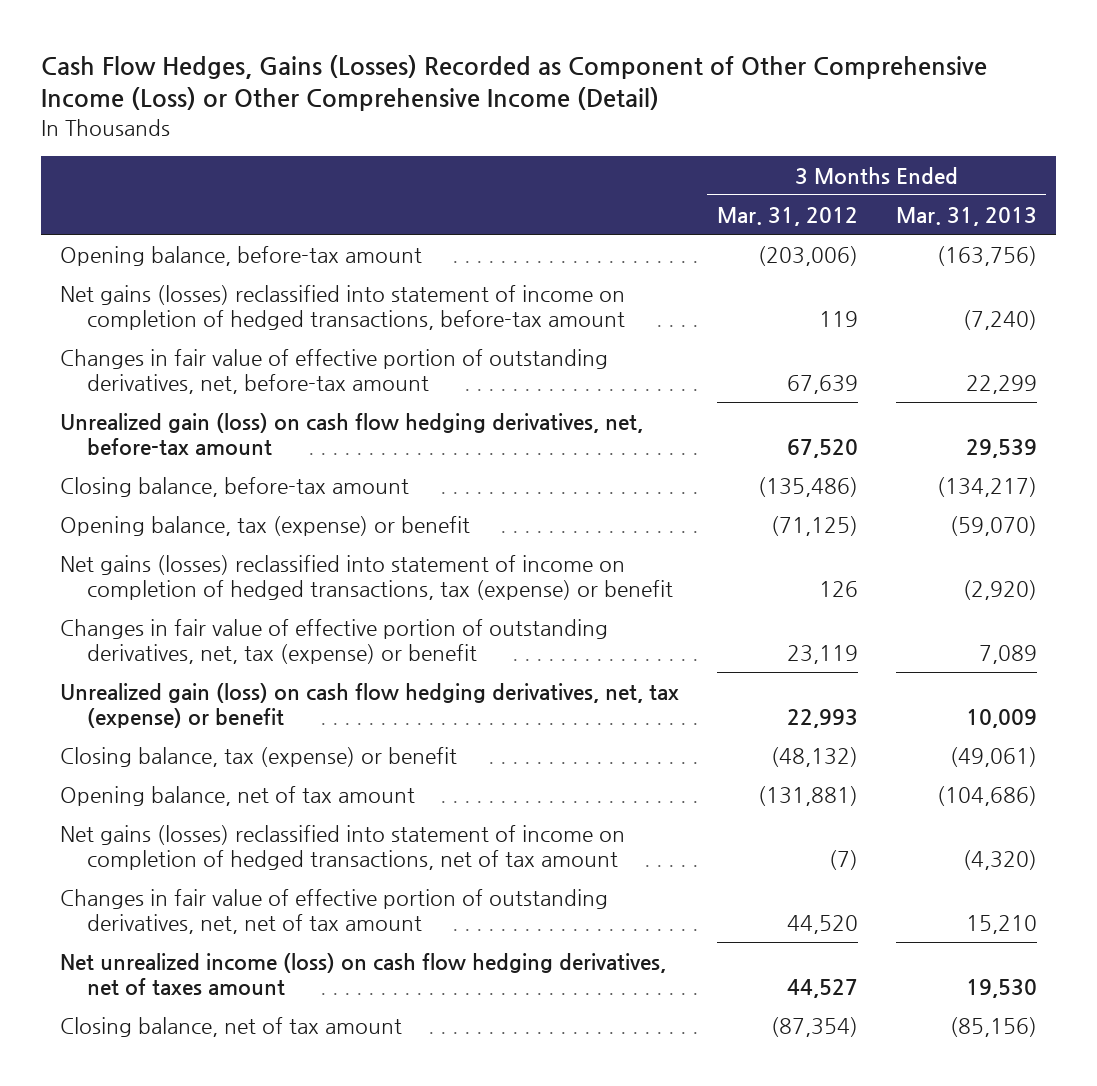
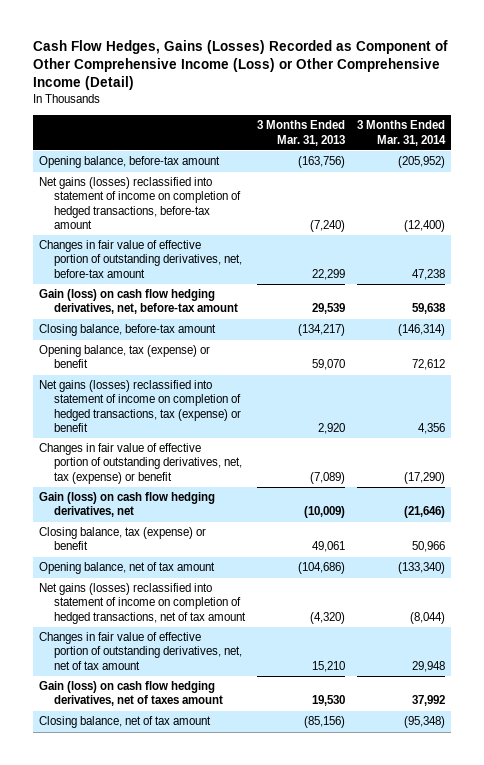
[716,206,858,226] Mar. 31, 2012 -> none
none -> [356,120,446,146] 3 Months Ended Mar. 31, 2014
[60,412,644,455] Unrealized gain (loss) on cash flow hedging derivatives, net, before-tax amount -> [38,289,238,315] Gain (loss) on cash flow hedging derivatives, net, before-tax amount
[949,515,1037,536] (59,070) -> [311,359,345,371] 59,070
[962,579,1037,600] (2,920) -> [317,422,345,434] 2,920
[978,644,1037,664] 7,089 -> [309,471,345,484] (7,089)
[60,682,680,728] Unrealized gain (loss) on cash flow hedging derivatives, net, tax (expense) or benefit -> [38,492,215,518] Gain (loss) on cash flow hedging derivatives, net
[965,708,1037,728] 10,009 -> [303,506,345,519] (10,009)
[949,746,1037,767] (49,061) -> [311,541,345,553] 49,061
[60,952,667,995] Net unrealized income (loss) on cash flow hedging derivatives, net of taxes amount -> [38,681,223,707] Gain (loss) on cash flow hedging derivatives, net of taxes amount

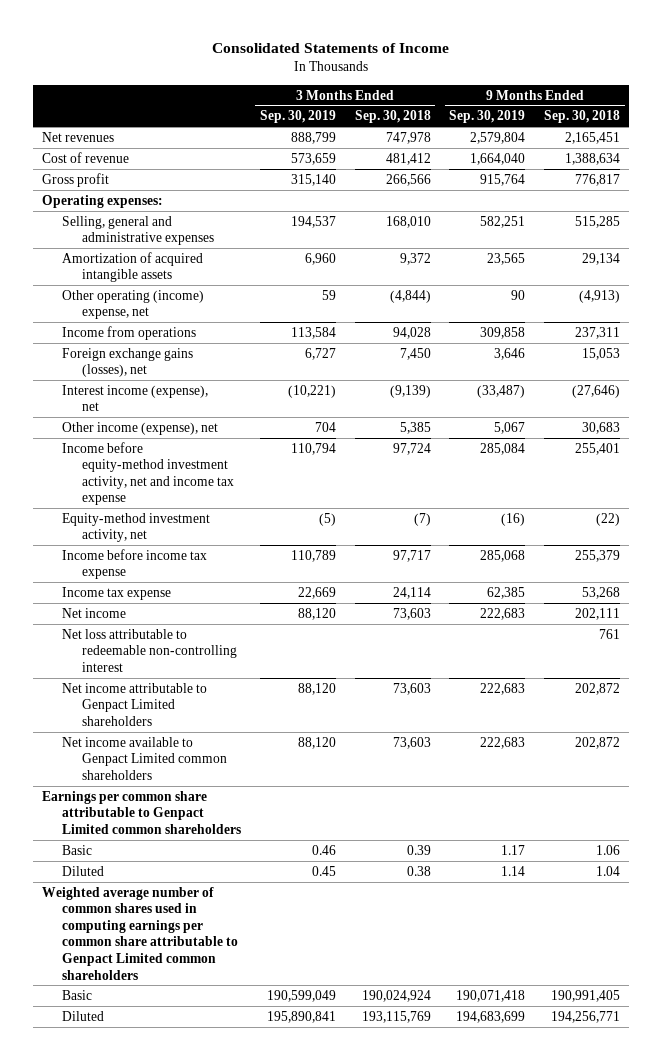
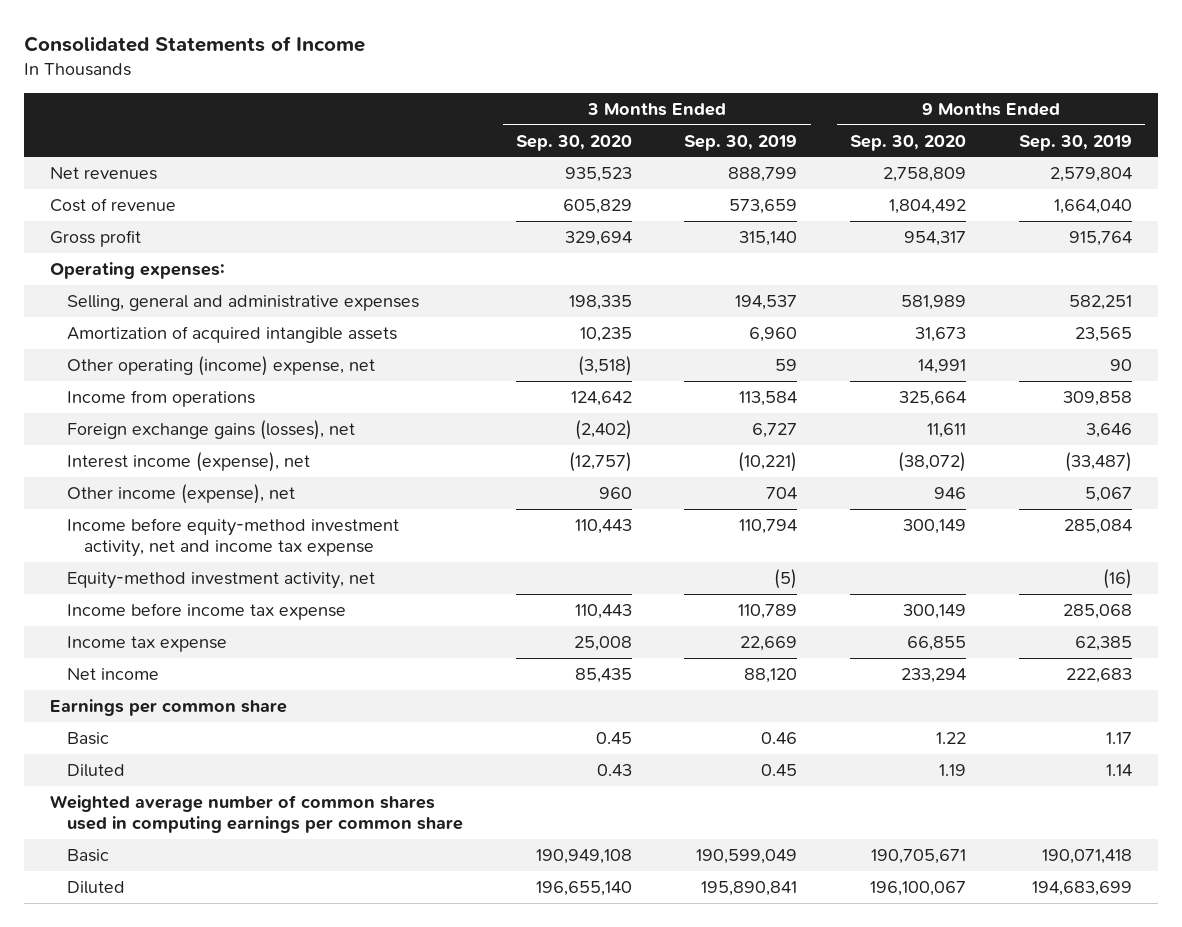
[354,110,431,124] Sep. 30, 2018 -> none
[544,110,621,124] Sep. 30, 2018 -> none
none -> [515,134,632,151] Sep. 30, 2020
none -> [850,134,967,151] Sep. 30, 2020
[62,628,238,672] Net loss attributable to redeemable non-controlling interest -> none
[62,682,208,726] Net income attributable to Genpact Limited shareholders -> none
[62,736,228,780] Net income available to Genpact Limited common shareholders -> none
[42,790,242,834] Earnings per common share attributable to Genpact Limited common shareholders -> [49,698,287,716] Earnings per common share
[42,886,239,980] Weighted average number of common shares used in computing earnings per common share attributable to Genpact Limited common shareholders -> [49,794,464,834] Weighted average number of common shares used in computing earnings per common share

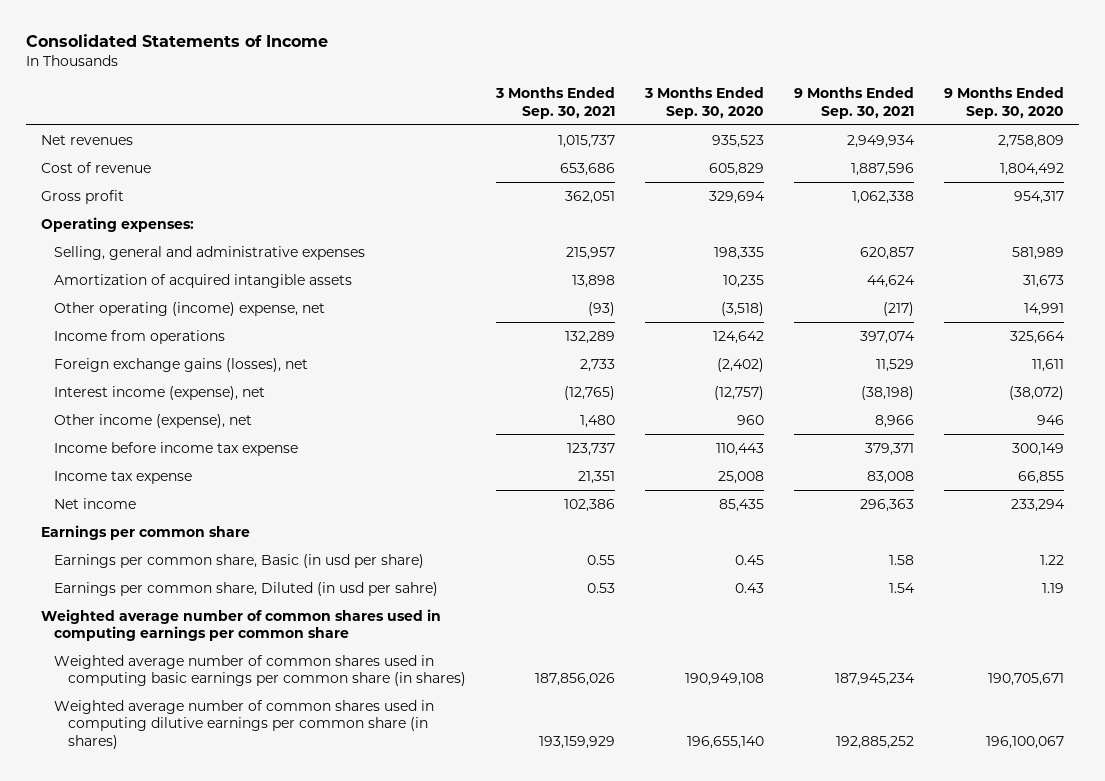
[684,134,798,151] Sep. 30, 2019 -> none
[1018,134,1132,151] Sep. 30, 2019 -> none
none -> [494,87,615,119] 3 Months Ended Sep. 30, 2021
none -> [793,87,914,119] 9 Months Ended Sep. 30, 2021
[67,517,400,558] Income before equity-method investment activity, net and income tax expense -> none
[67,571,376,589] Equity-method investment activity, net -> none
[67,731,110,745] Basic -> [54,553,425,568] Earnings per common share, Basic (in usd per share)
[67,763,126,777] Diluted -> [54,581,439,596] Earnings per common share, Diluted (in usd per sahre)
[67,848,110,862] Basic -> [54,654,466,687] Weighted average number of common shares used in computing basic earnings per common share (in shares)
[67,880,126,894] Diluted -> [54,699,435,749] Weighted average number of common shares used in computing dilutive earnings per common share (in shares)

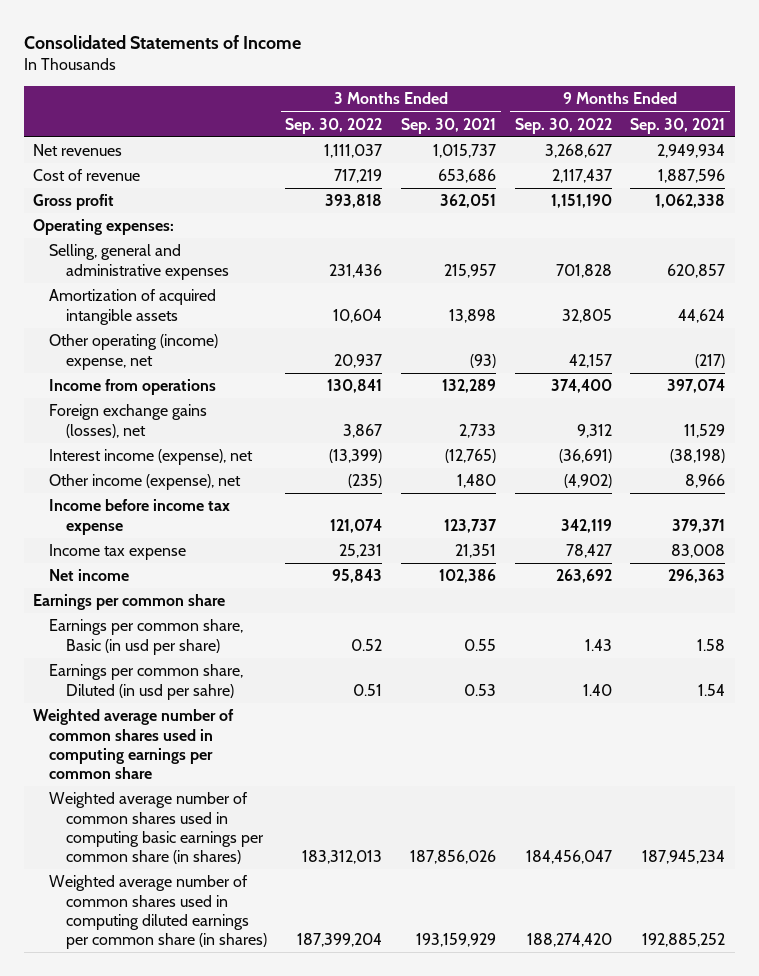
[643,87,764,119] 3 Months Ended Sep. 30, 2020 -> none
[944,87,1065,119] 9 Months Ended Sep. 30, 2020 -> none
none -> [285,117,383,134] Sep. 30, 2022
none -> [514,117,612,134] Sep. 30, 2022
[54,699,435,749] Weighted average number of common shares used in computing dilutive earnings per common share (in shares) -> [49,875,267,950] Weighted average number of common shares used in computing diluted earnings per common share (in shares)

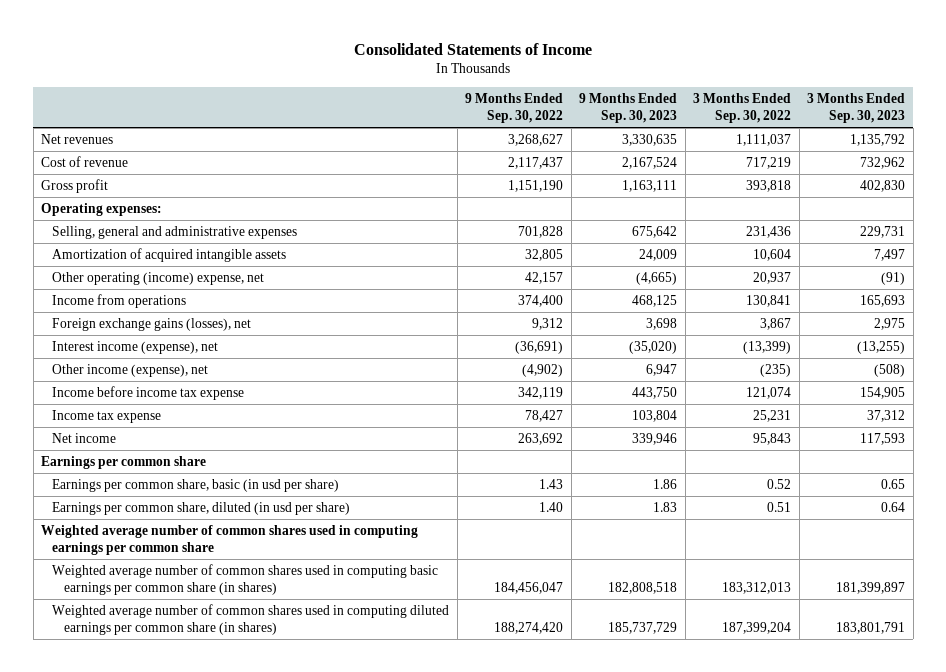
[401,117,497,134] Sep. 30, 2021 -> none
[630,117,726,134] Sep. 30, 2021 -> none
none -> [579,92,678,124] 9 Months Ended Sep. 30, 2023
none -> [807,92,906,124] 3 Months Ended Sep. 30, 2023
[49,619,244,655] Earnings per common share, Basic (in usd per share) -> [52,478,340,492] Earnings per common share, basic (in usd per share)
[49,664,244,700] Earnings per common share, Diluted (in usd per sahre) -> [52,501,351,515] Earnings per common share, diluted (in usd per share)

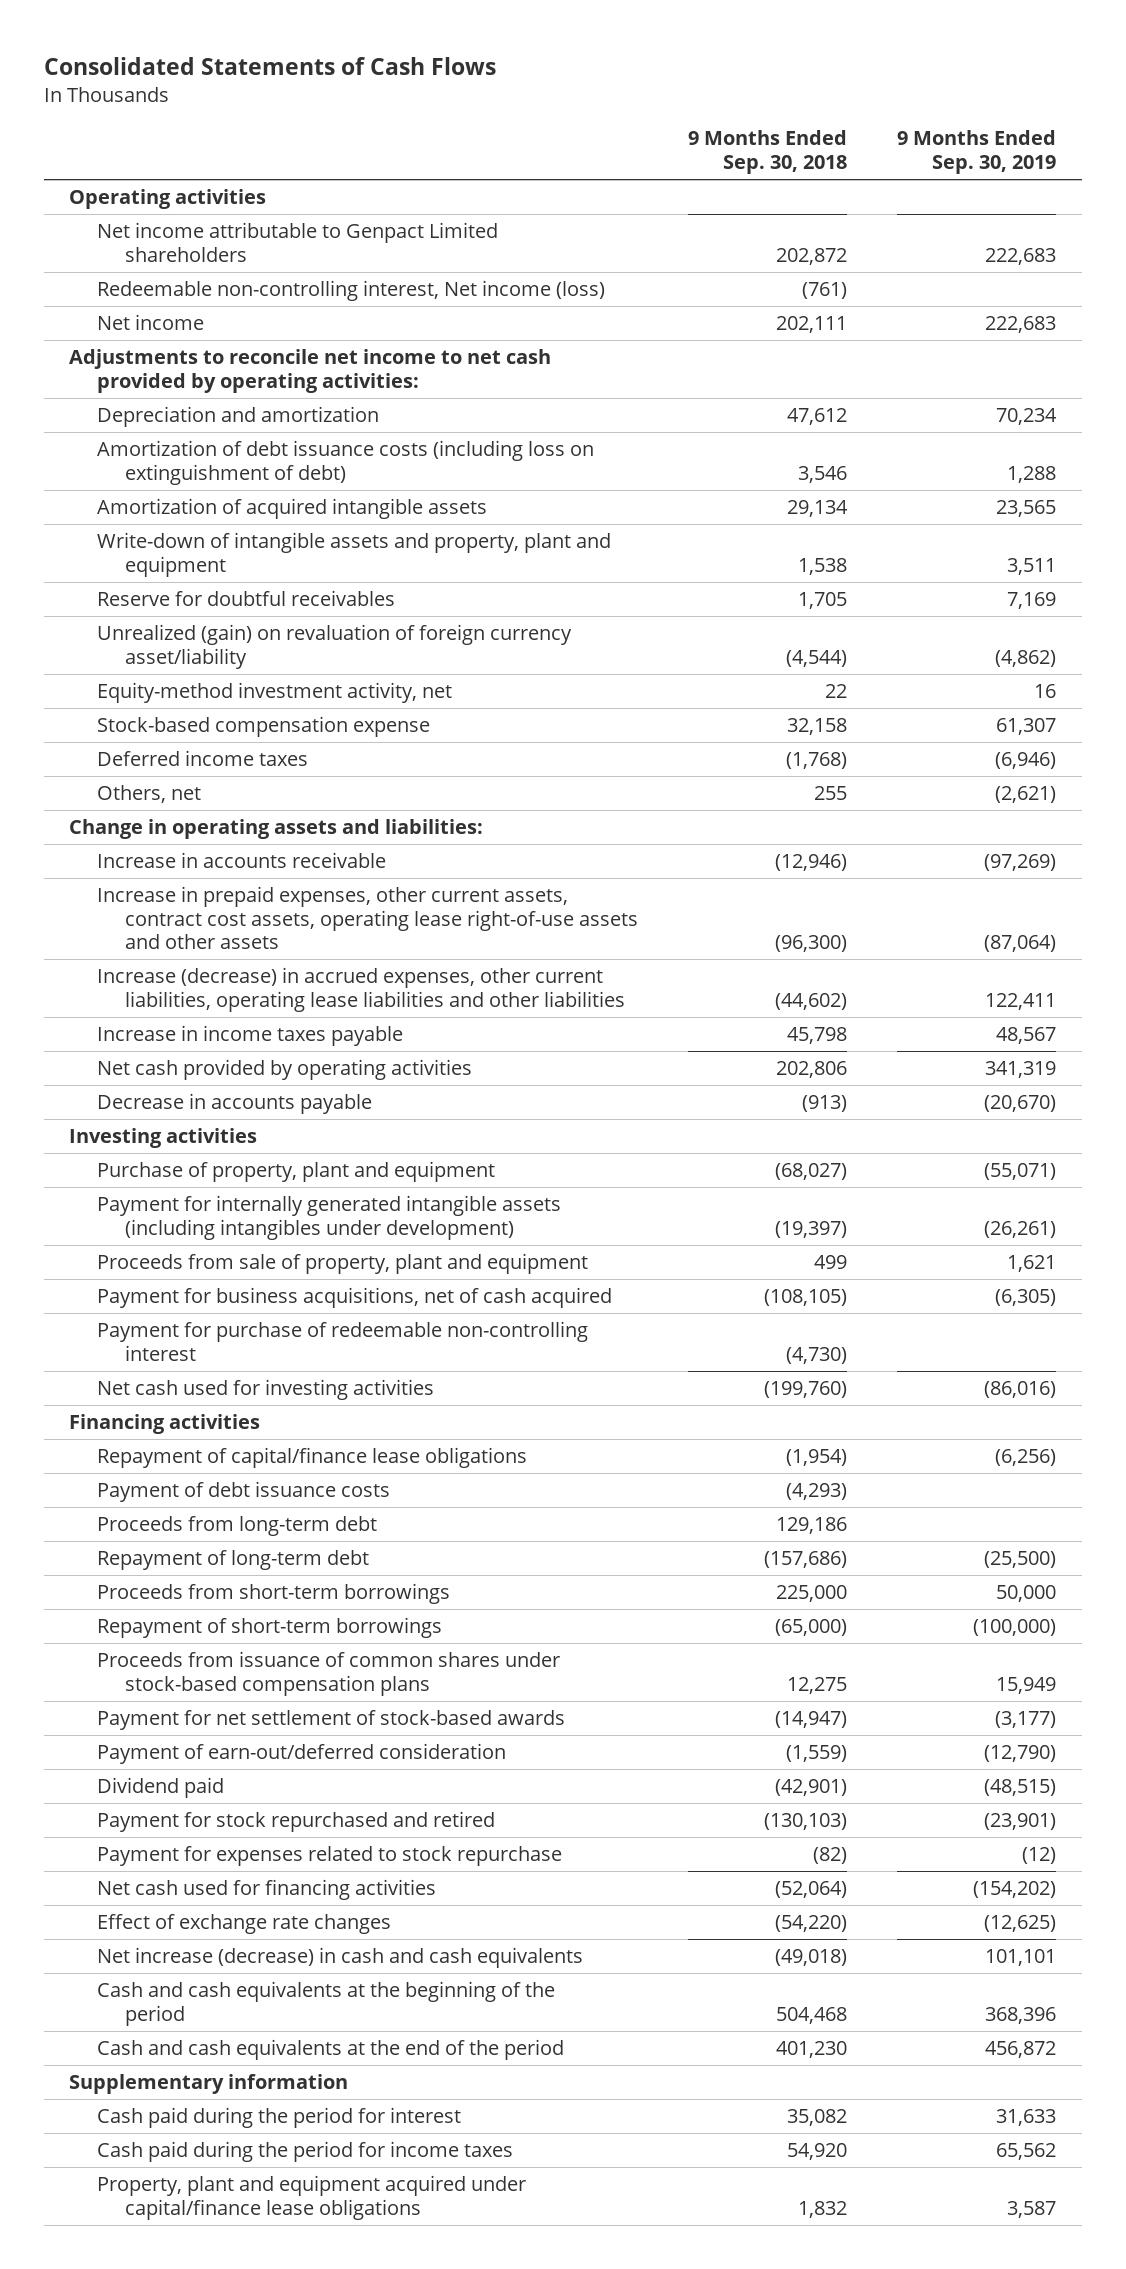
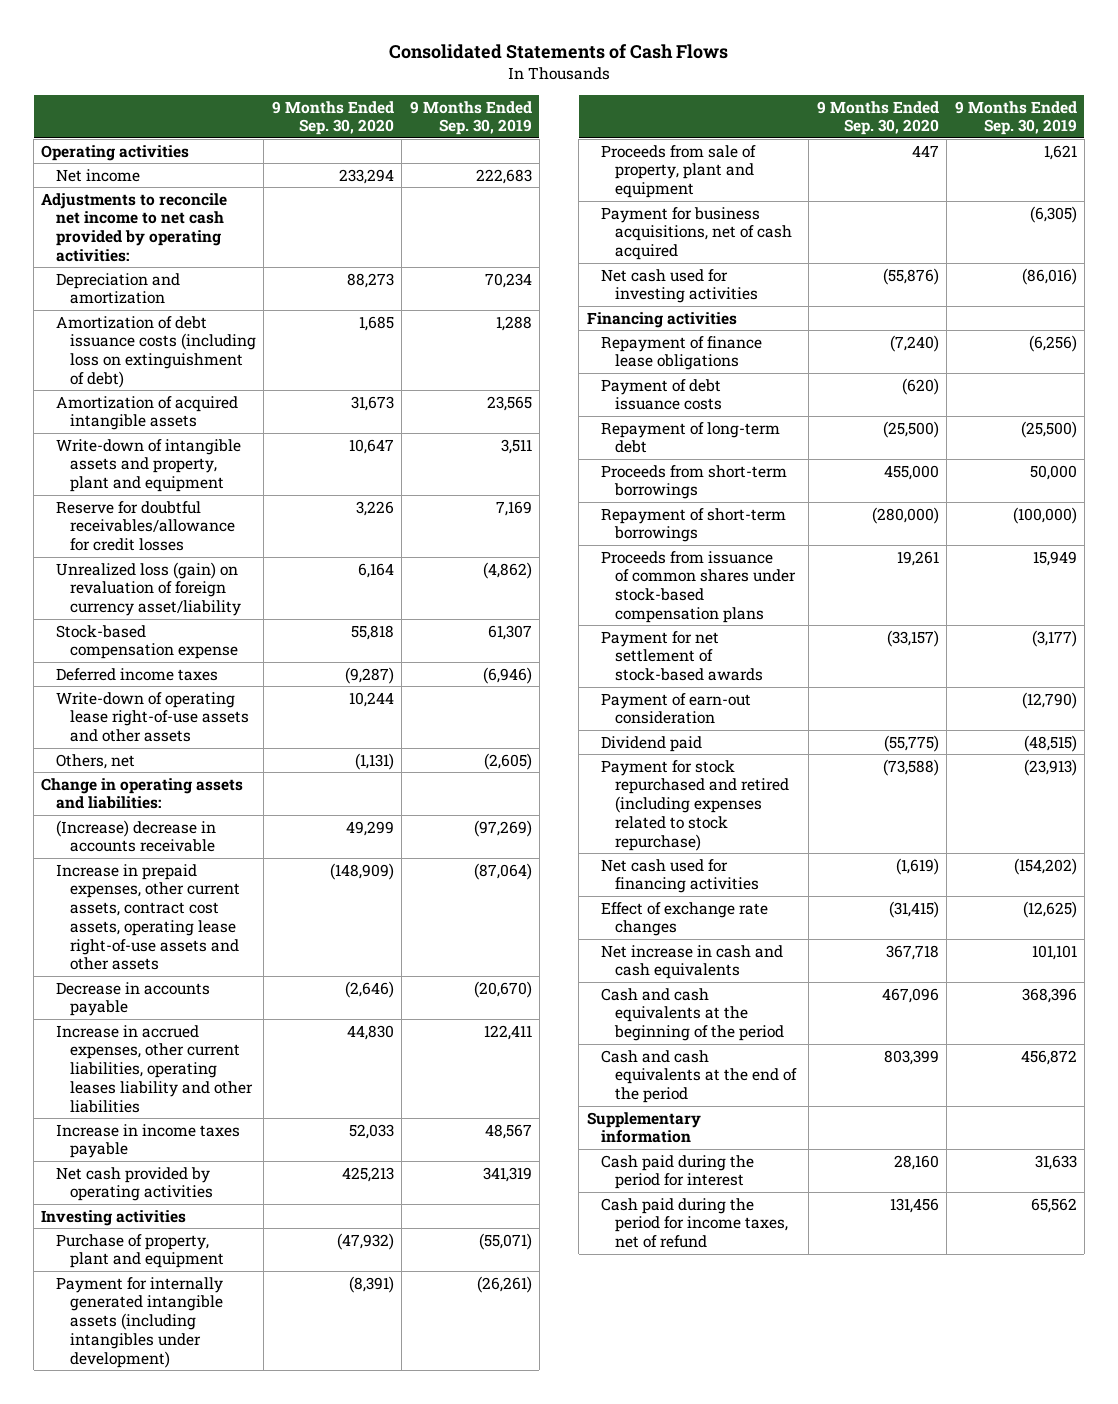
[688,130,848,174] 9 Months Ended Sep. 30, 2018 -> none
none -> [271,100,394,136] 9 Months Ended Sep. 30, 2020
[97,222,499,262] Net income attributable to Genpact Limited shareholders -> none
[97,280,606,302] Redeemable non-controlling interest, Net income (loss) -> none
[97,682,453,704] Equity-method investment activity, net -> none
[97,590,396,607] Reserve for doubtful receivables -> [55,500,236,552] Reserve for doubtful receivables/allowance for credit losses
[97,624,573,669] Unrealized (gain) on revaluation of foreign currency asset/liability -> [55,561,242,617] Unrealized loss (gain) on revaluation of foreign currency asset/liability
none -> [55,691,250,743] Write-down of operating lease right-of-use assets and other assets
[995,786,1057,804] (2,621) -> [483,752,532,770] (2,605)
[97,852,387,869] Increase in accounts receivable -> [55,819,216,853] (Increase) decrease in accounts receivable
[97,1093,373,1115] Decrease in accounts payable -> [55,981,210,1017] Decrease in accounts payable
[97,967,625,1012] Increase (decrease) in accrued expenses, other current liabilities, operating lease liabilities and other liabilities -> [55,1024,254,1113] Increase in accrued expenses, other current liabilities, operating leases liability and other liabilities
[97,1321,589,1361] Payment for purchase of redeemable non-controlling interest -> none
[97,1447,528,1469] Repayment of capital/finance lease obligations -> [600,335,762,371] Repayment of finance lease obligations
[97,1516,378,1537] Proceeds from long-term debt -> none
[97,1743,507,1765] Payment of earn-out/deferred consideration -> [600,692,751,725] Payment of earn-out consideration
[97,1846,563,1867] Payment for expenses related to stock repurchase -> none
[97,1811,496,1833] Payment for stock repurchased and retired -> [600,759,790,851] Payment for stock repurchased and retired (including expenses related to stock repurchase)
[984,1813,1057,1831] (23,901) -> [1023,758,1077,776] (23,913)
[97,1947,584,1969] Net increase (decrease) in cash and cash equivalents -> [600,944,783,980] Net increase in cash and cash equivalents
[97,2175,527,2220] Property, plant and equipment acquired under capital/finance lease obligations -> none
[97,2141,514,2163] Cash paid during the period for income taxes -> [600,1197,789,1249] Cash paid during the period for income taxes, net of refund

